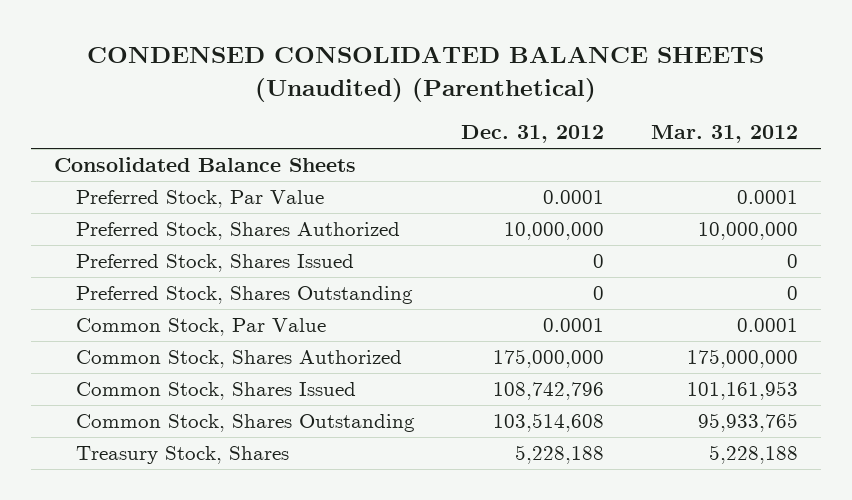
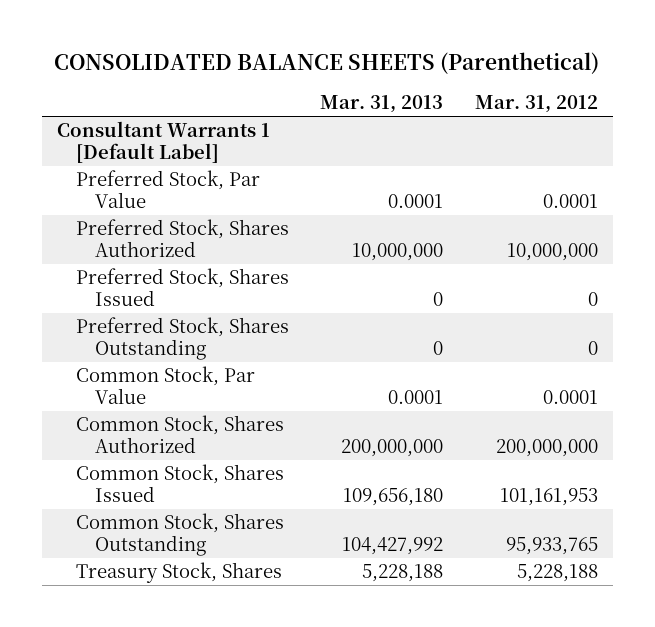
[86,46,764,102] CONDENSED CONSOLIDATED BALANCE SHEETS (Unaudited) (Parenthetical) -> [54,52,600,75] CONSOLIDATED BALANCE SHEETS (Parenthetical)
[461,125,605,144] Dec. 31, 2012 -> none
none -> [320,95,444,114] Mar. 31, 2013
[54,157,357,173] Consolidated Balance Sheets -> [57,121,271,163] Consultant Warrants 1 [Default Label]
[686,349,798,369] 175,000,000 -> [495,438,598,457] 200,000,000

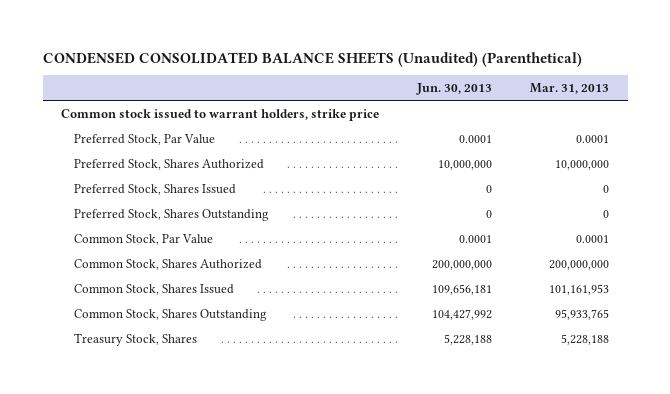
[54,52,600,75] CONSOLIDATED BALANCE SHEETS (Parenthetical) -> [42,51,582,67] CONDENSED CONSOLIDATED BALANCE SHEETS (Unaudited) (Parenthetical)
[474,95,598,114] Mar. 31, 2012 -> none
none -> [416,83,493,96] Jun. 30, 2013
[57,121,271,163] Consultant Warrants 1 [Default Label] -> [61,108,380,121] Common stock issued to warrant holders, strike price
[343,487,444,506] 109,656,180 -> [548,283,609,295] 101,161,953
[342,536,444,555] 104,427,992 -> [554,308,609,320] 95,933,765

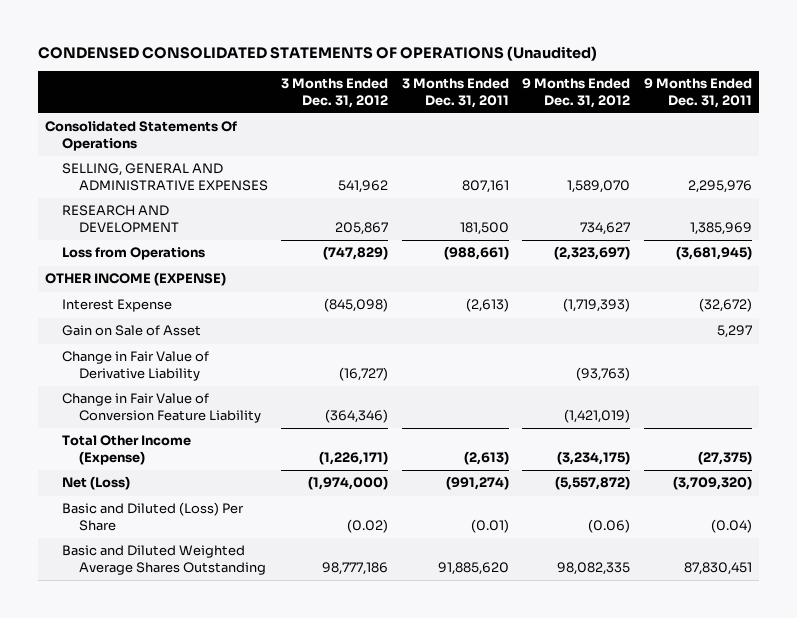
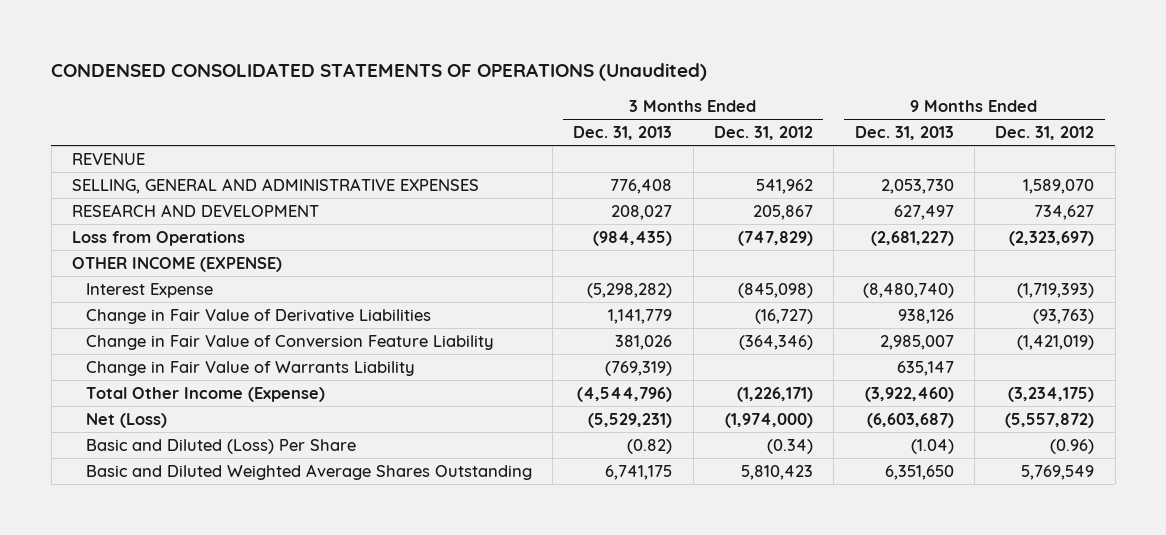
[401,78,509,108] 3 Months Ended Dec. 31, 2011 -> none
[643,78,752,108] 9 Months Ended Dec. 31, 2011 -> none
none -> [573,126,673,141] Dec. 31, 2013
none -> [854,126,954,141] Dec. 31, 2013
[45,121,238,151] Consolidated Statements Of Operations -> none
none -> [71,152,145,165] REVENUE
[61,325,201,337] Gain on Sale of Asset -> none
[61,351,209,381] Change in Fair Value of Derivative Liability -> [85,308,431,324] Change in Fair Value of Derivative Liabilities
none -> [85,360,415,376] Change in Fair Value of Warrants Liability
[347,518,389,533] (0.02) -> [766,438,813,454] (0.34)
[588,518,631,533] (0.06) -> [1050,438,1095,454] (0.96)
[322,561,389,575] 98,777,186 -> [740,464,813,480] 5,810,423
[557,561,631,575] 98,082,335 -> [1021,464,1095,480] 5,769,549

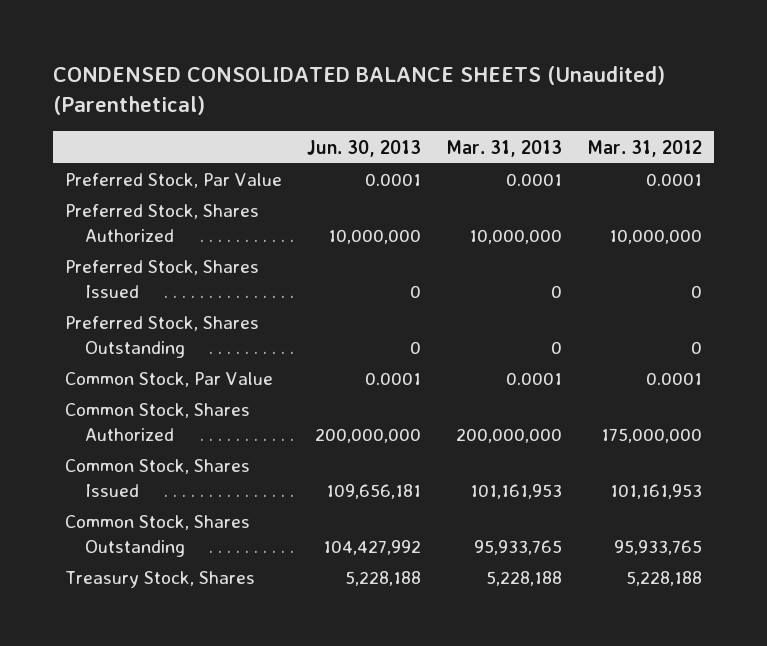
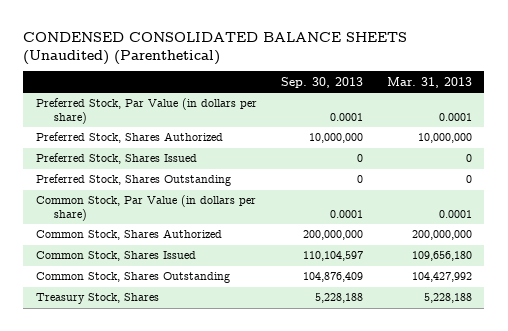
[306,139,421,157] Jun. 30, 2013 -> none
[586,139,702,157] Mar. 31, 2012 -> none
none -> [280,76,363,88] Sep. 30, 2013
[65,173,283,189] Preferred Stock, Par Value -> [35,98,257,124] Preferred Stock, Par Value (in dollars per share)
[65,372,274,388] Common Stock, Par Value -> [35,195,256,221] Common Stock, Par Value (in dollars per share)
[469,484,562,500] 101,161,953 -> [412,251,473,262] 109,656,180
[473,540,562,556] 95,933,765 -> [412,272,473,283] 104,427,992

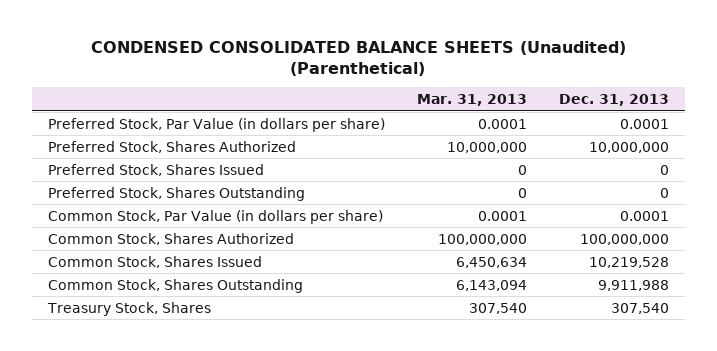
[280,76,363,88] Sep. 30, 2013 -> none
none -> [559,94,670,107] Dec. 31, 2013
[412,230,473,241] 200,000,000 -> [437,233,527,245] 100,000,000
[412,251,473,262] 109,656,180 -> [455,256,527,268] 6,450,634
[412,272,473,283] 104,427,992 -> [455,279,527,291] 6,143,094
[424,293,473,304] 5,228,188 -> [468,302,527,314] 307,540

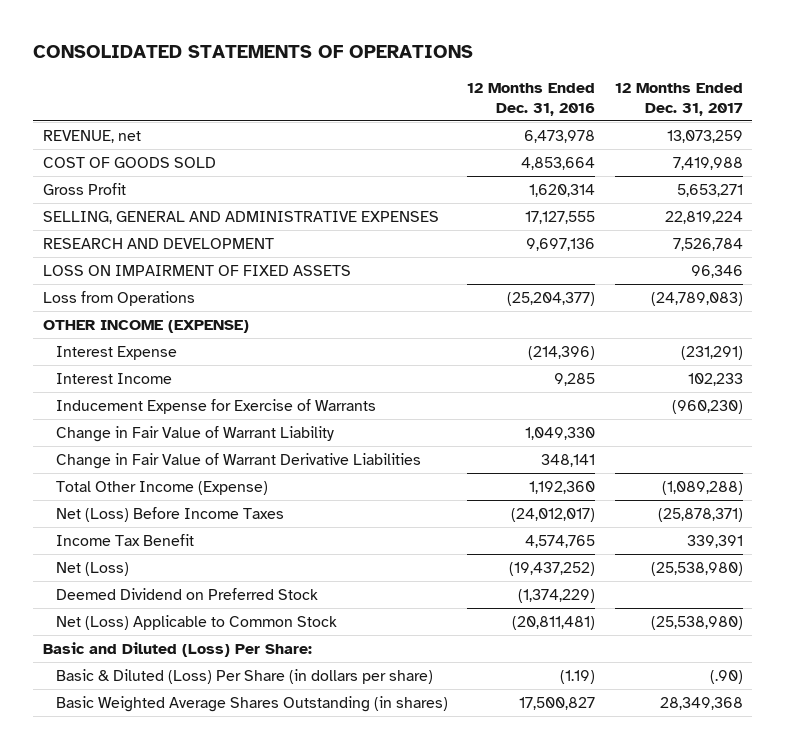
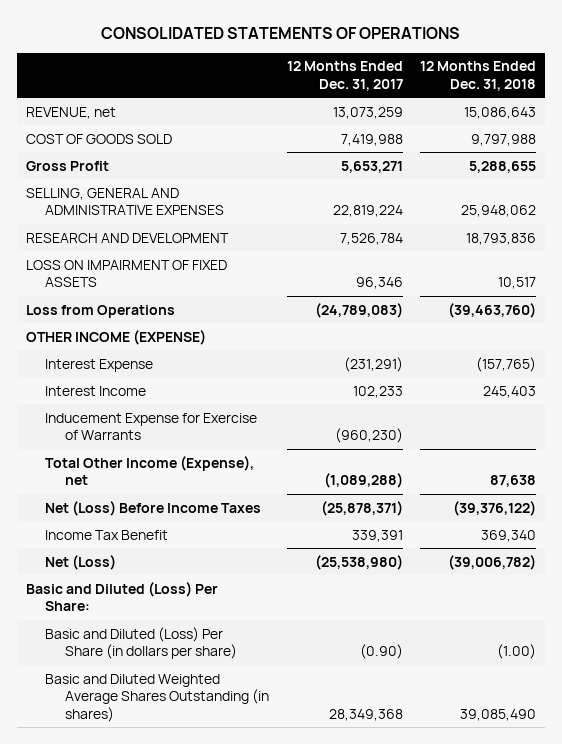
[467,82,596,116] 12 Months Ended Dec. 31, 2016 -> none
none -> [419,61,536,91] 12 Months Ended Dec. 31, 2018
[55,425,334,442] Change in Fair Value of Warrant Liability -> none
[55,452,421,469] Change in Fair Value of Warrant Derivative Liabilities -> none
[55,480,268,495] Total Other Income (Expense) -> [45,455,255,486] Total Other Income (Expense), net
[55,587,318,600] Deemed Dividend on Preferred Stock -> none
[55,614,337,630] Net (Loss) Applicable to Common Stock -> none
[55,668,433,684] Basic & Diluted (Loss) Per Share (in dollars per share) -> [45,626,238,660] Basic and Diluted (Loss) Per Share (in dollars per share)
[709,669,743,684] (.90) -> [359,644,403,660] (0.90)
[55,695,448,712] Basic Weighted Average Shares Outstanding (in shares) -> [45,673,270,723] Basic and Diluted Weighted Average Shares Outstanding (in shares)

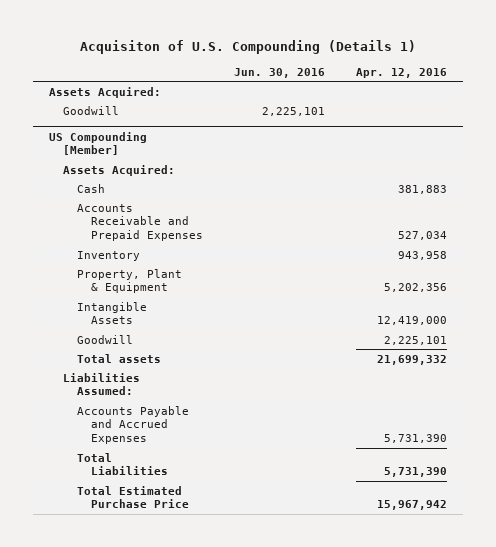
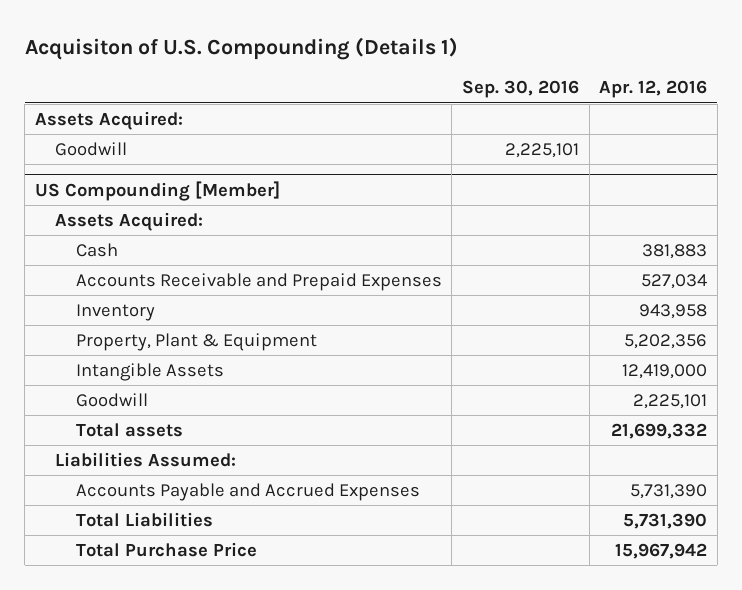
[233,67,325,78] Jun. 30, 2016 -> none
none -> [461,80,579,99] Sep. 30, 2016
[76,485,189,509] Total Estimated Purchase Price -> [75,542,257,558] Total Purchase Price

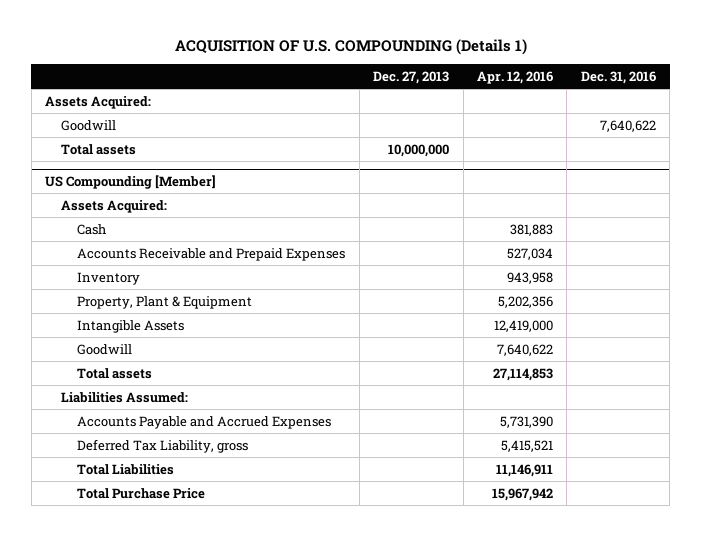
[24,36,458,60] Acquisiton of U.S. Compounding (Details 1) -> [174,39,527,56] ACQUISITION OF U.S. COMPOUNDING (Details 1)
[461,80,579,99] Sep. 30, 2016 -> none
none -> [373,70,450,84] Dec. 27, 2013
none -> [580,70,656,84] Dec. 31, 2016
none -> [61,143,137,155] Total assets
[633,394,708,410] 2,225,101 -> [497,343,554,356] 7,640,622
[611,423,708,440] 21,699,332 -> [493,367,554,381] 27,114,853
none -> [77,438,249,453] Deferred Tax Liability, gross
[623,513,708,530] 5,731,390 -> [496,463,554,477] 11,146,911

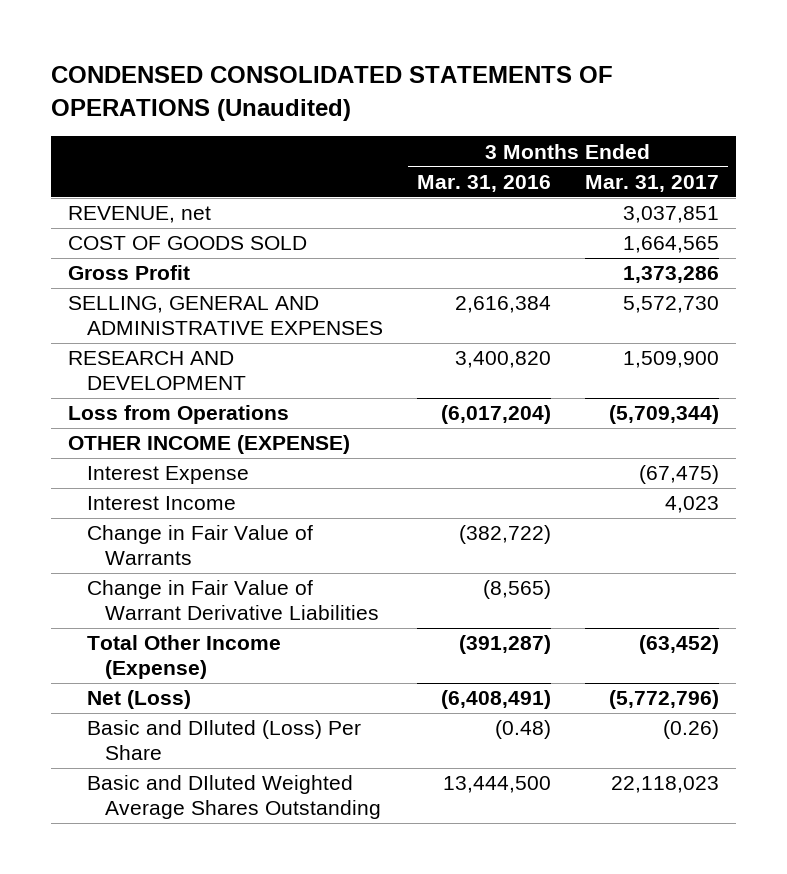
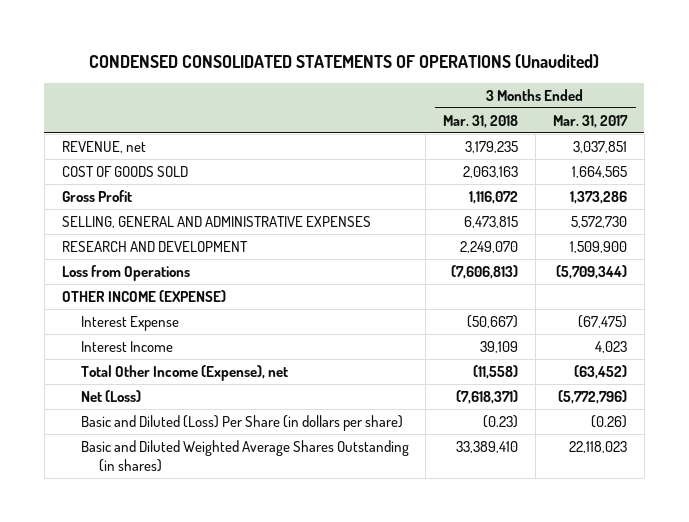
[416,174,551,192] Mar. 31, 2016 -> none
none -> [443,114,519,128] Mar. 31, 2018
[86,525,313,565] Change in Fair Value of Warrants -> none
[86,580,380,620] Change in Fair Value of Warrant Derivative Liabilities -> none
[86,635,281,679] Total Other Income (Expense) -> [80,364,288,381] Total Other Income (Expense), net
[86,720,361,760] Basic and DIluted (Loss) Per Share -> [80,414,403,431] Basic and Diluted (Loss) Per Share (in dollars per share)
[86,775,382,819] Basic and DIluted Weighted Average Shares Outstanding -> [80,439,409,473] Basic and Diluted Weighted Average Shares Outstanding (in shares)

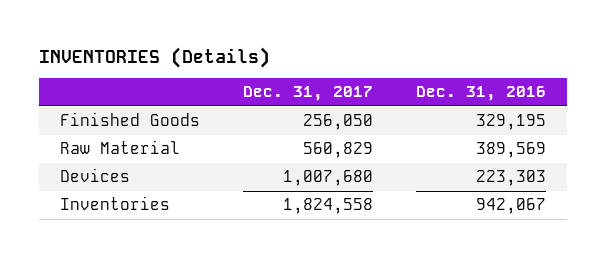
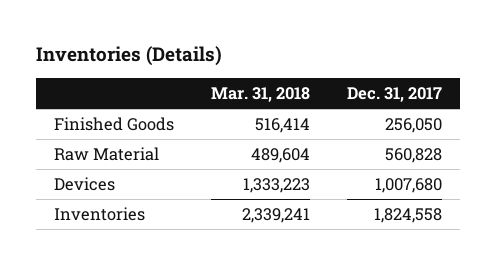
[38,46,270,68] INVENTORIES (Details) -> [35,46,222,67] Inventories (Details)
[415,86,546,102] Dec. 31, 2016 -> none
none -> [211,87,311,103] Mar. 31, 2018
[303,142,374,159] 560,829 -> [384,148,442,164] 560,828

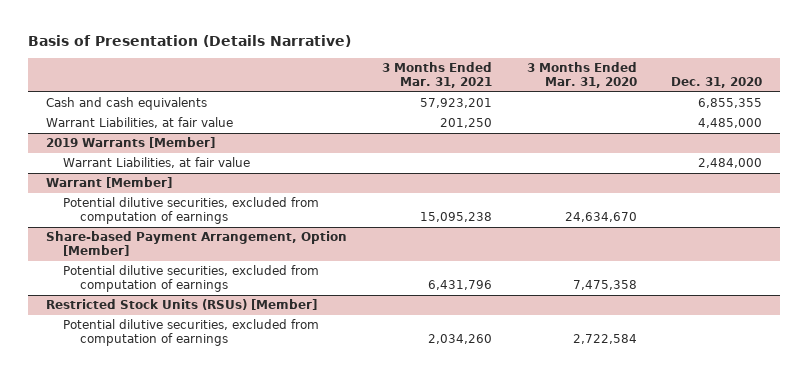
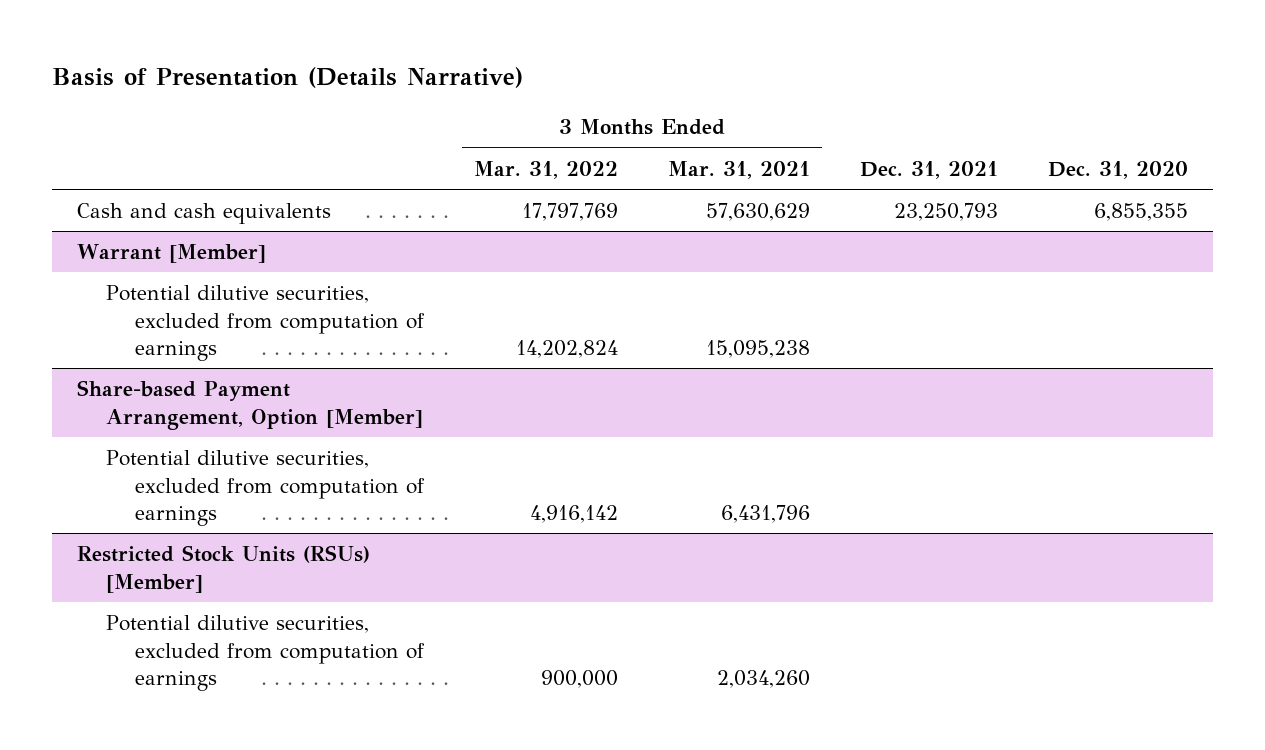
[526,62,637,89] 3 Months Ended Mar. 31, 2020 -> none
none -> [474,160,619,179] Mar. 31, 2022
none -> [859,160,998,179] Dec. 31, 2021
[45,117,233,129] Warrant Liabilities, at fair value -> none
[45,137,215,149] 2019 Warrants [Member] -> none
[63,157,251,169] Warrant Liabilities, at fair value -> none
[419,98,492,109] 57,923,201 -> [705,203,810,222] 57,630,629

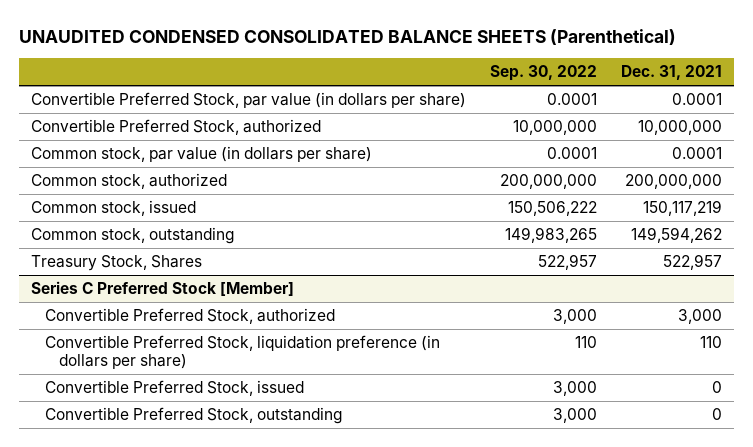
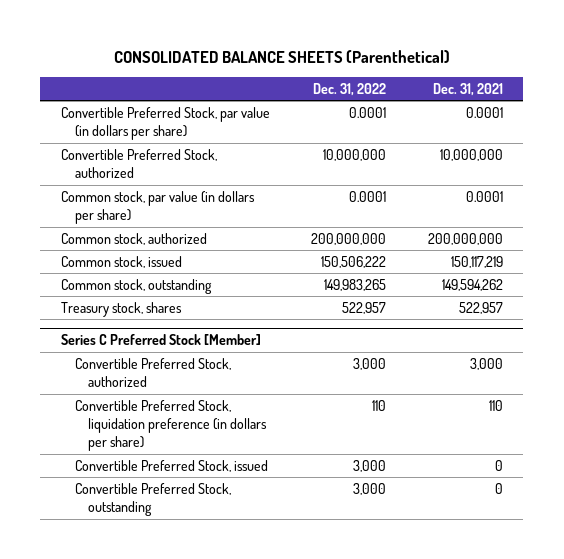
[19,28,677,45] UNAUDITED CONDENSED CONSOLIDATED BALANCE SHEETS (Parenthetical) -> [113,49,450,63] CONSOLIDATED BALANCE SHEETS (Parenthetical)
[490,65,598,82] Sep. 30, 2022 -> none
none -> [313,82,387,96] Dec. 31, 2022
[31,254,203,271] Treasury Stock, Shares -> [61,301,183,317] Treasury stock, shares

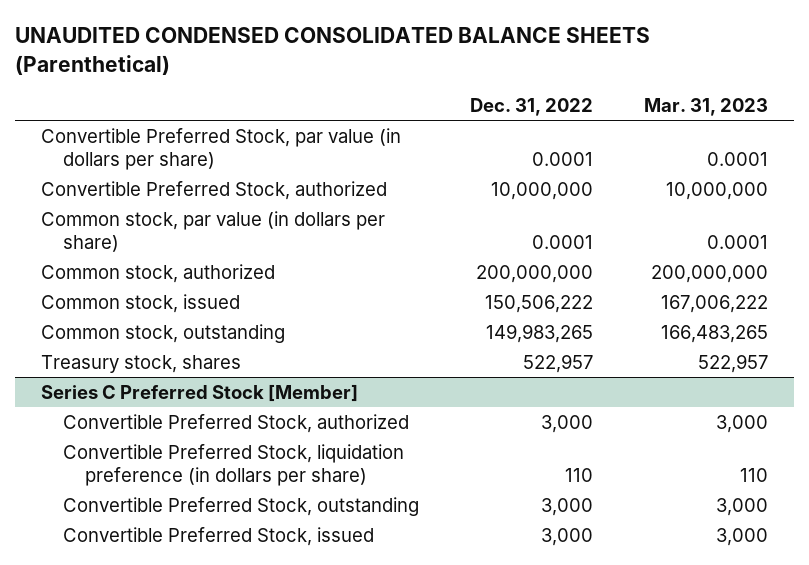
[113,49,450,63] CONSOLIDATED BALANCE SHEETS (Parenthetical) -> [15,27,651,75] UNAUDITED CONDENSED CONSOLIDATED BALANCE SHEETS (Parenthetical)
[432,82,503,96] Dec. 31, 2021 -> none
none -> [643,97,768,116] Mar. 31, 2023
[74,459,268,472] Convertible Preferred Stock, issued -> [62,526,374,546] Convertible Preferred Stock, issued

